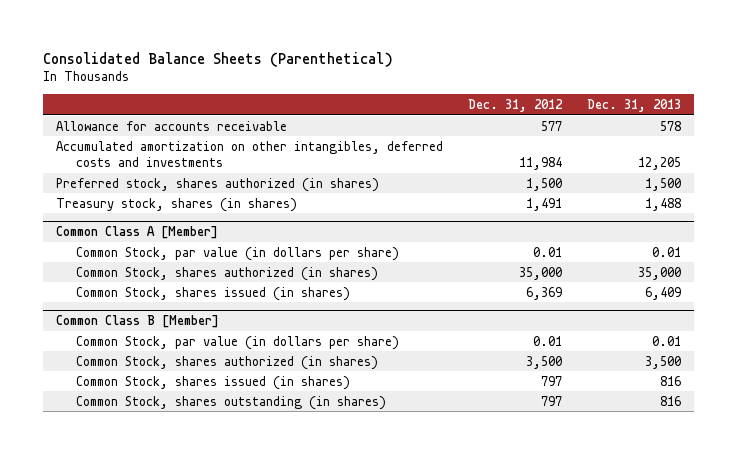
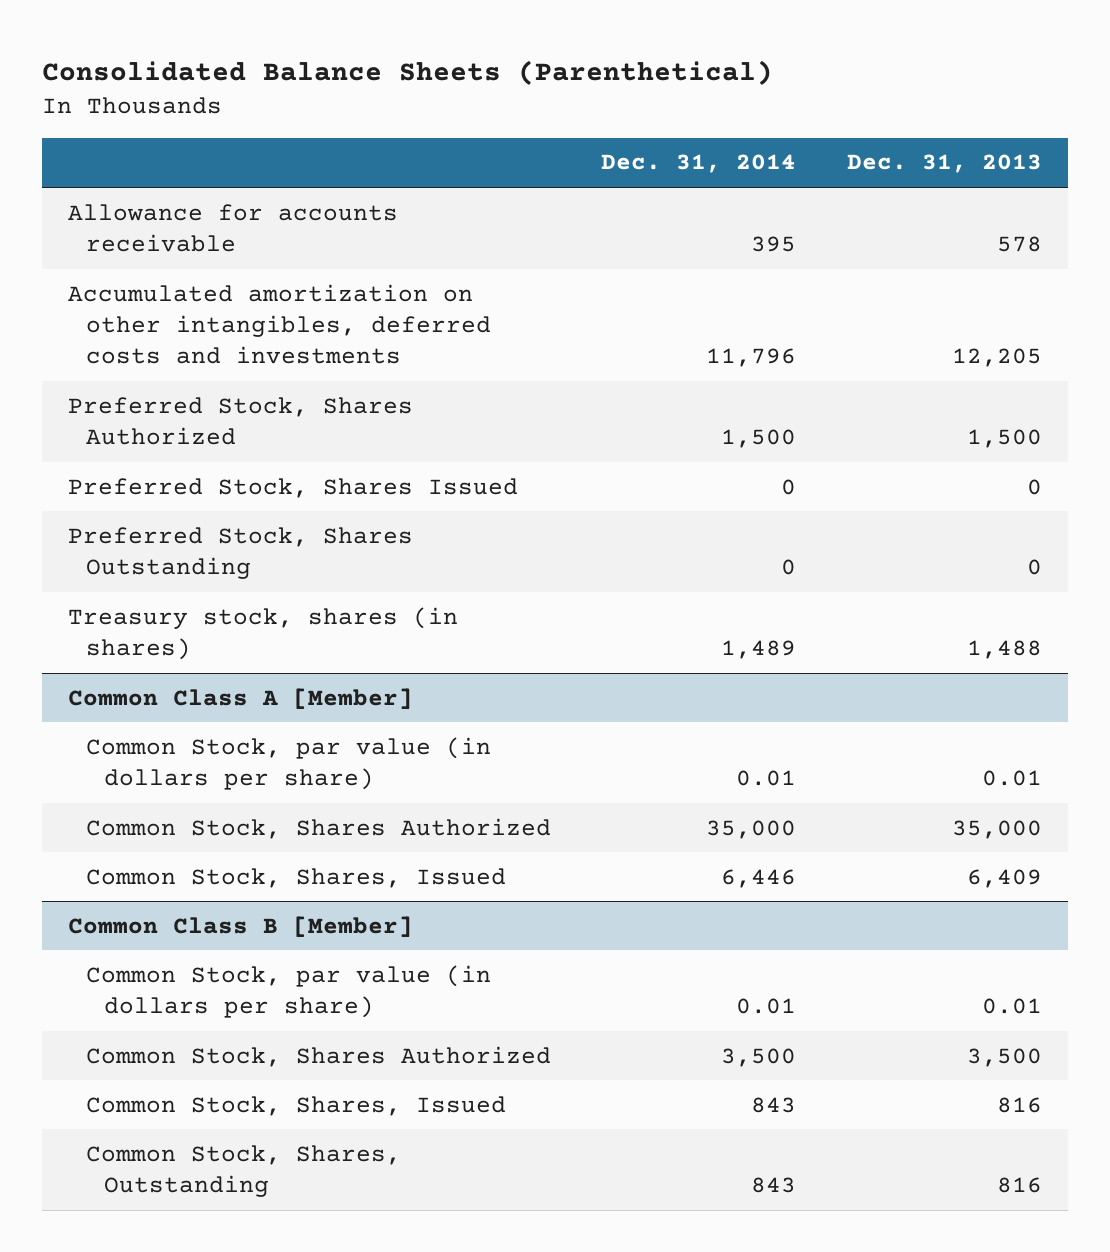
[468,99,564,113] Dec. 31, 2012 -> none
none -> [601,154,797,174] Dec. 31, 2014
[56,177,380,192] Preferred stock, shares authorized (in shares) -> [67,396,413,446] Preferred Stock, Shares Authorized
none -> [67,477,518,498] Preferred Stock, Shares Issued
none -> [67,526,413,580] Preferred Stock, Shares Outstanding
[76,266,379,281] Common Stock, shares authorized (in shares) -> [85,817,551,839] Common Stock, Shares Authorized
[76,286,351,301] Common Stock, shares issued (in shares) -> [85,867,506,888] Common Stock, Shares, Issued
[76,355,379,370] Common Stock, shares authorized (in shares) -> [85,1045,551,1067] Common Stock, Shares Authorized
[76,375,351,390] Common Stock, shares issued (in shares) -> [85,1095,506,1116] Common Stock, Shares, Issued
[76,395,387,410] Common Stock, shares outstanding (in shares) -> [85,1144,401,1198] Common Stock, Shares, Outstanding

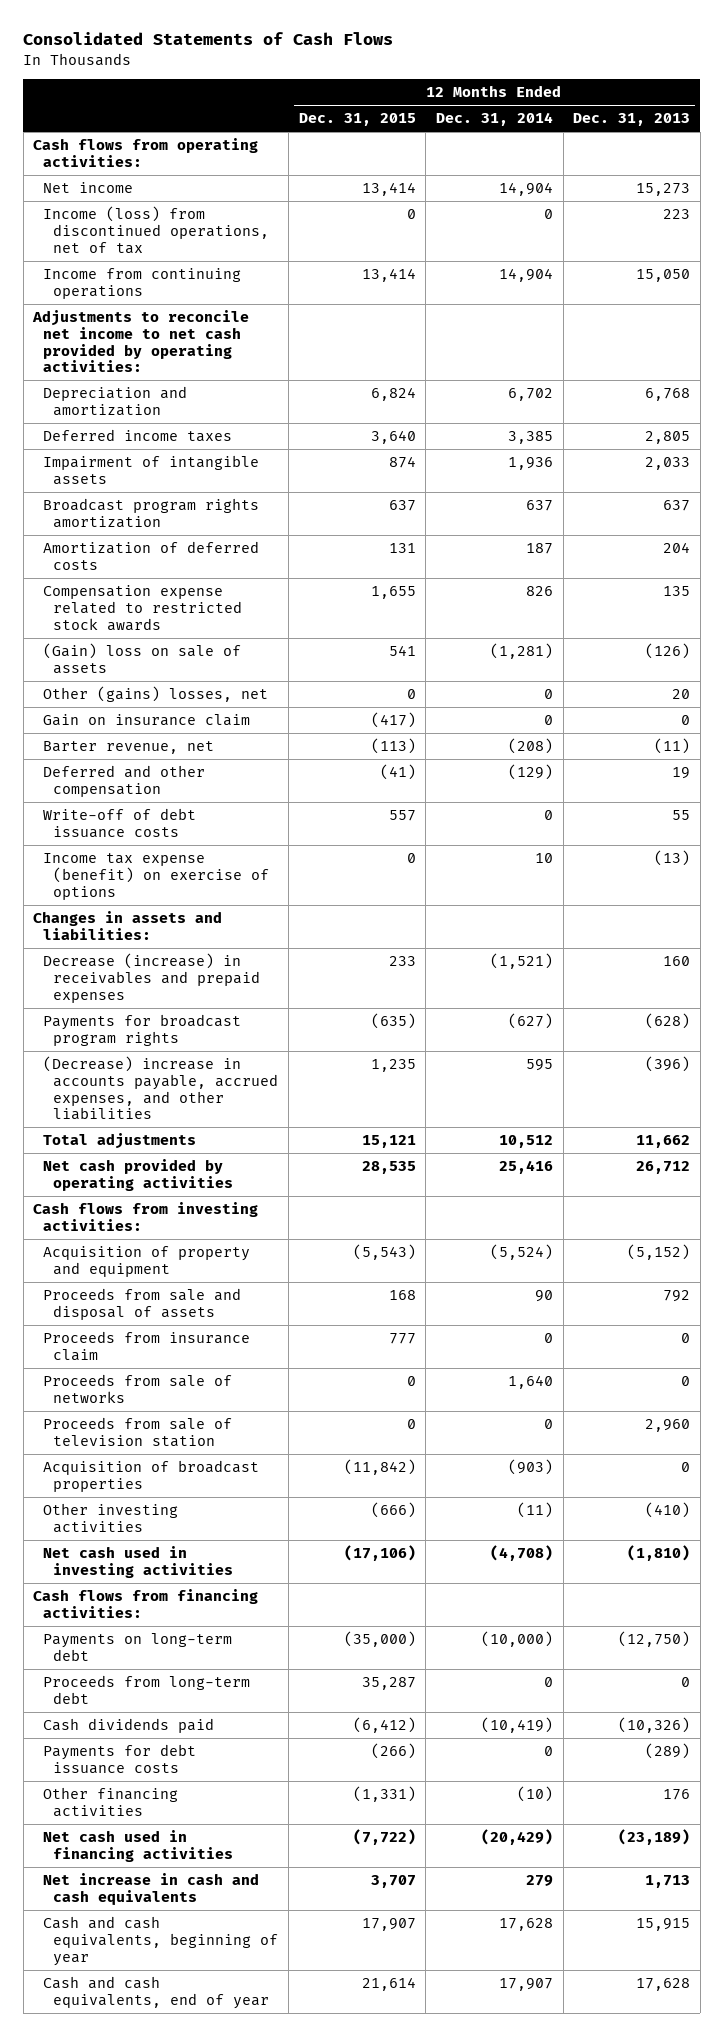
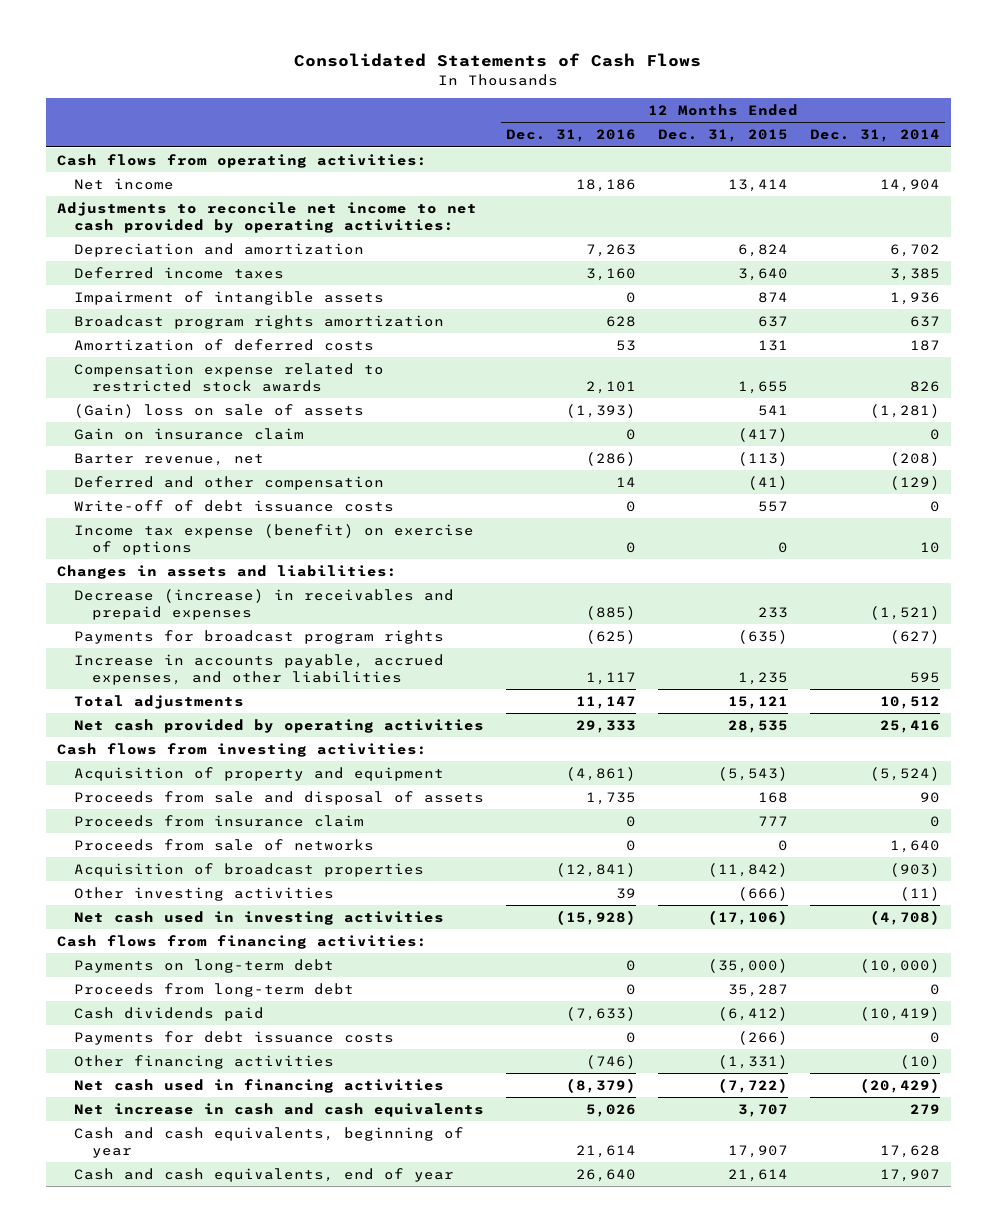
[573,113,691,127] Dec. 31, 2013 -> none
none -> [506,129,637,143] Dec. 31, 2016
[43,206,270,254] Income (loss) from discontinued operations, net of tax -> none
[43,268,242,299] Income from continuing operations -> none
[43,686,269,703] Other (gains) losses, net -> none
[43,1056,279,1121] (Decrease) increase in accounts payable, accrued expenses, and other liabilities -> [74,653,445,685] Increase in accounts payable, accrued expenses, and other liabilities
[43,1417,233,1447] Proceeds from sale of television station -> none

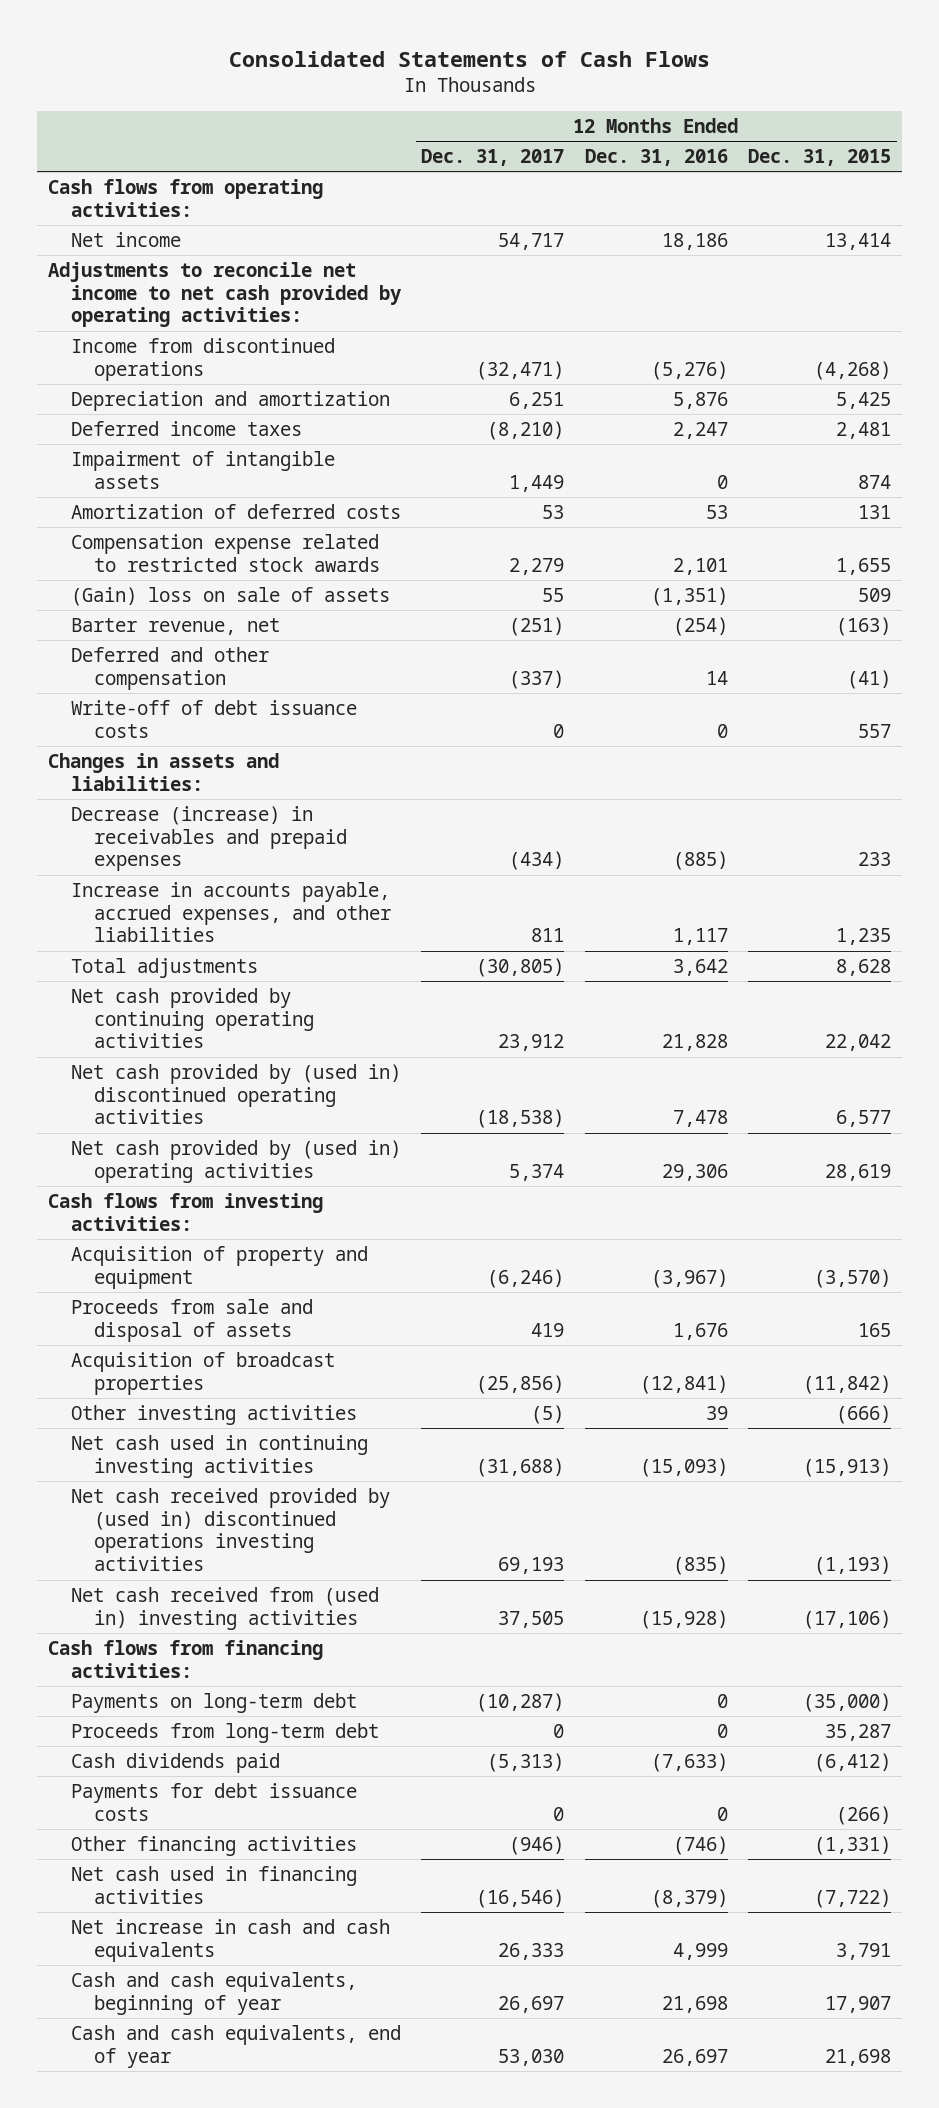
[809,129,940,143] Dec. 31, 2014 -> none
none -> [421,148,565,166] Dec. 31, 2017
none -> [70,337,335,381] Income from discontinued operations
[586,243,637,257] 7,263 -> [672,391,728,409] 5,876
[737,243,788,257] 6,824 -> [836,391,892,409] 5,425
[586,267,637,281] 3,160 -> [672,421,728,439] 2,247
[737,267,788,281] 3,640 -> [836,421,892,439] 2,481
[74,314,445,329] Broadcast program rights amortization -> none
[74,427,305,440] Gain on insurance claim -> none
[566,403,637,418] (1,393) -> [650,586,728,606] (1,351)
[757,404,788,416] 541 -> [858,587,892,602] 509
[586,451,637,466] (286) -> [672,616,728,636] (254)
[737,451,788,466] (113) -> [836,616,892,636] (163)
[74,523,475,555] Income tax expense (benefit) on exercise of options -> none
[74,629,445,644] Payments for broadcast program rights -> none
[576,695,637,709] 11,147 -> [672,958,728,976] 3,642
[727,695,788,709] 15,121 -> [836,958,892,976] 8,628
none -> [70,987,314,1049] Net cash provided by continuing operating activities
none -> [70,1063,401,1125] Net cash provided by (used in) discontinued operating activities
[74,718,485,733] Net cash provided by operating activities -> [70,1139,401,1183] Net cash provided by (used in) operating activities
[576,719,637,733] 29,333 -> [661,1163,728,1181] 29,306
[727,719,788,733] 28,535 -> [825,1163,892,1181] 28,619
[74,814,365,827] Proceeds from insurance claim -> none
[74,838,375,851] Proceeds from sale of networks -> none
[566,766,637,781] (4,861) -> [650,1268,728,1288] (3,967)
[717,766,788,781] (5,543) -> [814,1268,892,1288] (3,570)
[586,791,637,805] 1,735 -> [672,1322,728,1340] 1,676
[757,791,788,803] 168 -> [858,1322,892,1337] 165
none -> [70,1434,368,1478] Net cash used in continuing investing activities
none -> [70,1487,390,1572] Net cash received provided by (used in) discontinued operations investing activities
[74,910,445,925] Net cash used in investing activities -> [70,1586,379,1630] Net cash received from (used in) investing activities
[586,1103,637,1117] 5,026 -> [672,1942,728,1960] 4,999
[737,1103,788,1117] 3,707 -> [836,1942,892,1960] 3,791
[576,1144,637,1158] 21,614 -> [661,1995,728,2013] 21,698
[576,1168,637,1182] 26,640 -> [661,2048,728,2066] 26,697
[727,1168,788,1182] 21,614 -> [825,2048,892,2066] 21,698

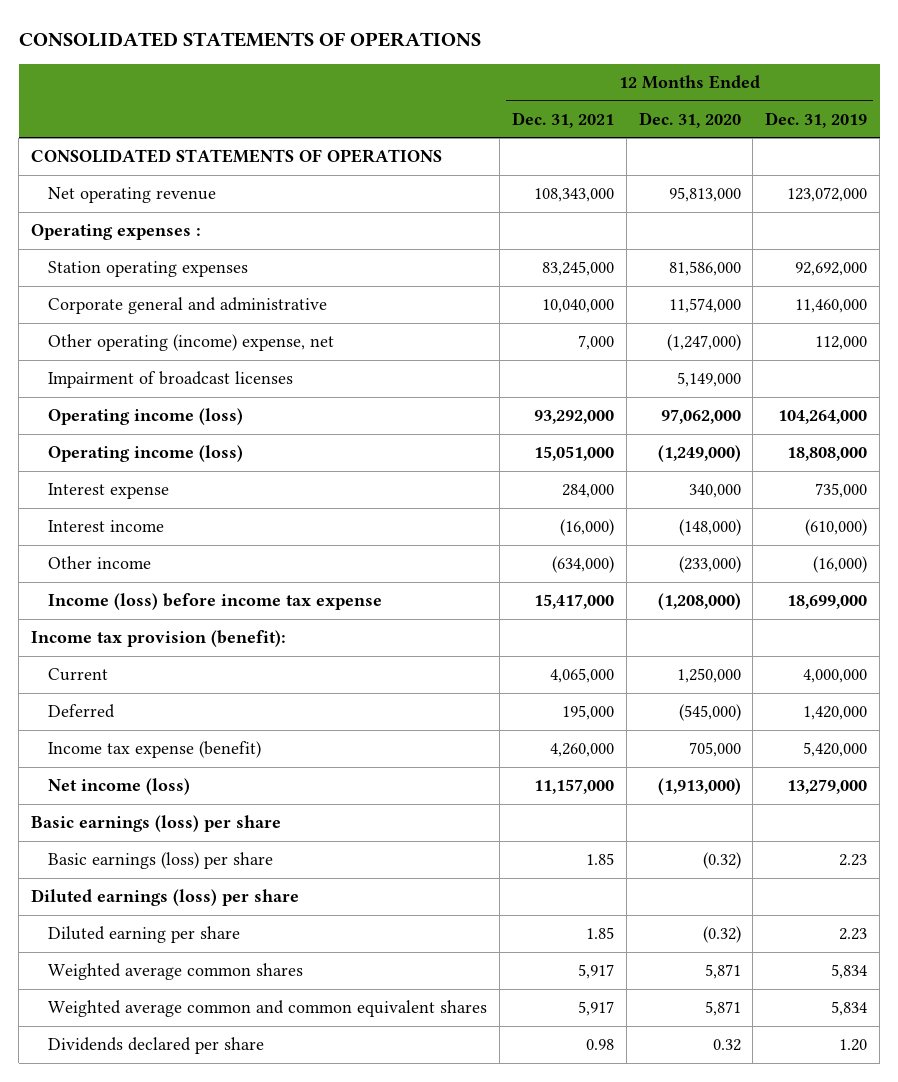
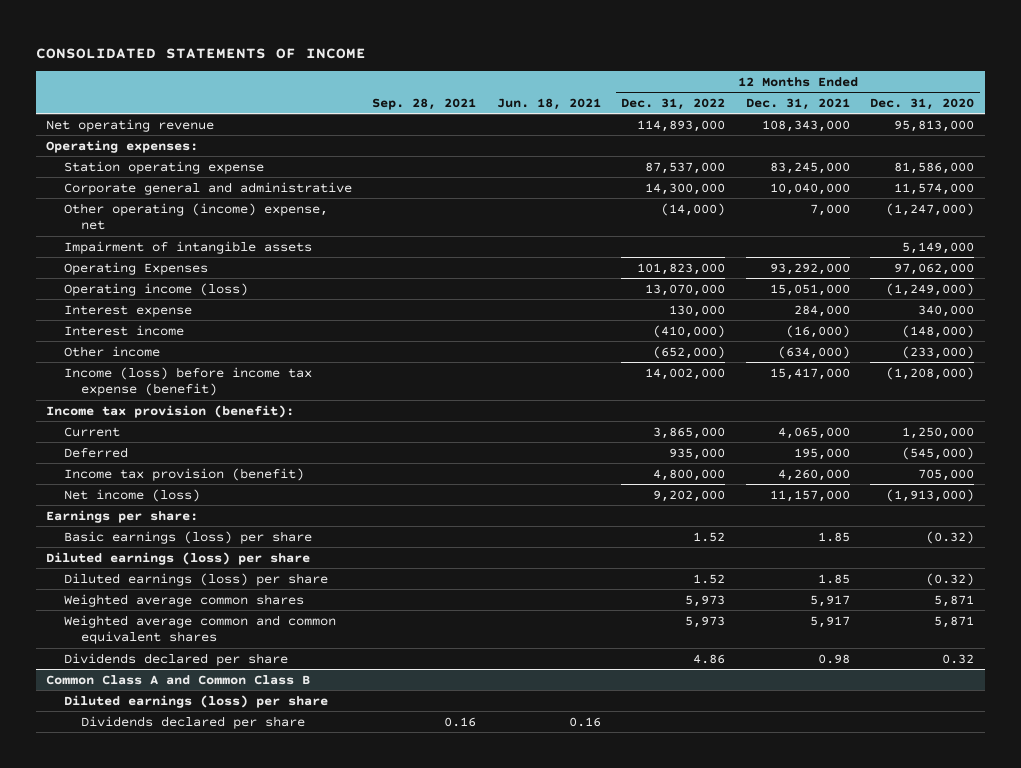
[18,32,481,48] CONSOLIDATED STATEMENTS OF OPERATIONS -> [36,47,367,59] CONSOLIDATED STATEMENTS OF INCOME
[765,111,868,128] Dec. 31, 2019 -> none
none -> [372,97,477,110] Sep. 28, 2021
none -> [496,97,601,110] Jun. 18, 2021
none -> [621,97,726,110] Dec. 31, 2022
[30,149,442,164] CONSOLIDATED STATEMENTS OF OPERATIONS -> none
[30,224,201,241] Operating expenses : -> [46,139,199,153] Operating expenses:
[48,261,249,278] Station operating expenses -> [63,160,264,174] Station operating expense
[48,371,294,389] Impairment of broadcast licenses -> [63,240,312,254] Impairment of intangible assets
[48,408,244,426] Operating income (loss) -> [63,261,208,275] Operating Expenses
[48,593,383,611] Income (loss) before income tax expense -> [63,366,312,397] Income (loss) before income tax expense (benefit)
[48,741,262,759] Income tax expense (benefit) -> [63,467,304,481] Income tax provision (benefit)
[30,815,281,833] Basic earnings (loss) per share -> [46,509,199,523] Earnings per share:
[48,926,241,944] Diluted earning per share -> [63,572,328,586] Diluted earnings (loss) per share
none -> [46,674,311,685] Common Class A and Common Class B
none -> [63,694,328,708] Diluted earnings (loss) per share
none -> [80,715,305,729] Dividends declared per share

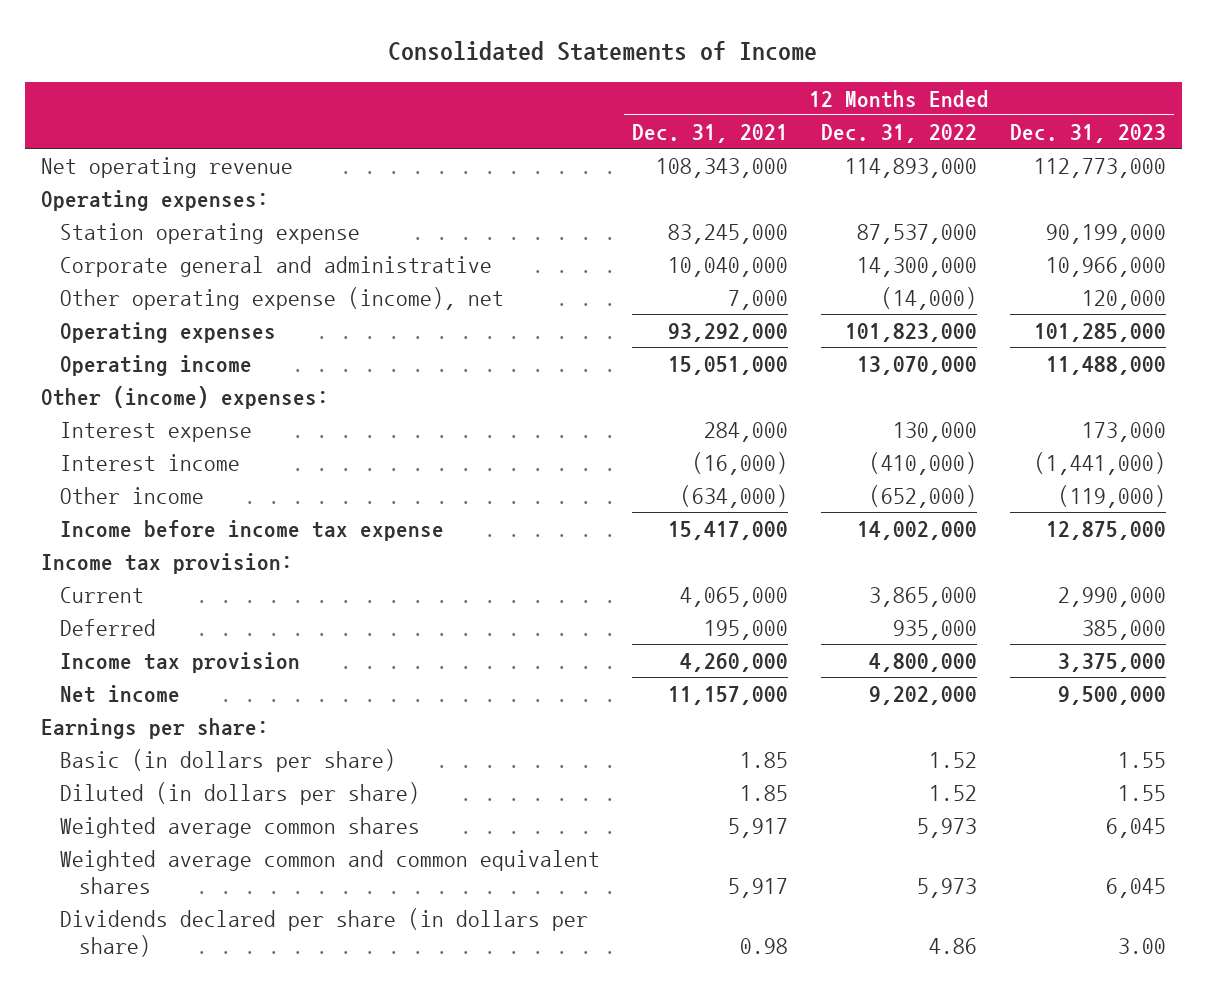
[36,47,367,59] CONSOLIDATED STATEMENTS OF INCOME -> [388,41,818,62] Consolidated Statements of Income
[372,97,477,110] Sep. 28, 2021 -> none
[496,97,601,110] Jun. 18, 2021 -> none
[870,97,975,110] Dec. 31, 2020 -> none
none -> [1009,123,1166,143] Dec. 31, 2023
[63,240,312,254] Impairment of intangible assets -> none
[63,202,328,231] Other operating (income) expense, net -> [59,286,504,310] Other operating expense (income), net
[63,261,208,275] Operating Expenses -> [59,321,276,343] Operating expenses
[63,282,248,296] Operating income (loss) -> [59,354,252,376] Operating income
none -> [40,385,329,409] Other (income) expenses:
[63,366,312,397] Income (loss) before income tax expense (benefit) -> [59,519,444,541] Income before income tax expense
[46,404,295,418] Income tax provision (benefit): -> [40,552,293,574] Income tax provision:
[63,467,304,481] Income tax provision (benefit) -> [59,651,300,673] Income tax provision
[63,488,200,502] Net income (loss) -> [59,684,180,703] Net income
[46,551,311,565] Diluted earnings (loss) per share -> none
[63,530,312,544] Basic earnings (loss) per share -> [59,748,396,772] Basic (in dollars per share)
[63,572,328,586] Diluted earnings (loss) per share -> [59,781,420,805] Diluted (in dollars per share)
[46,674,311,685] Common Class A and Common Class B -> none
[63,694,328,708] Diluted earnings (loss) per share -> none
[80,715,305,729] Dividends declared per share -> none
[63,652,288,666] Dividends declared per share -> [59,907,588,957] Dividends declared per share (in dollars per share)

